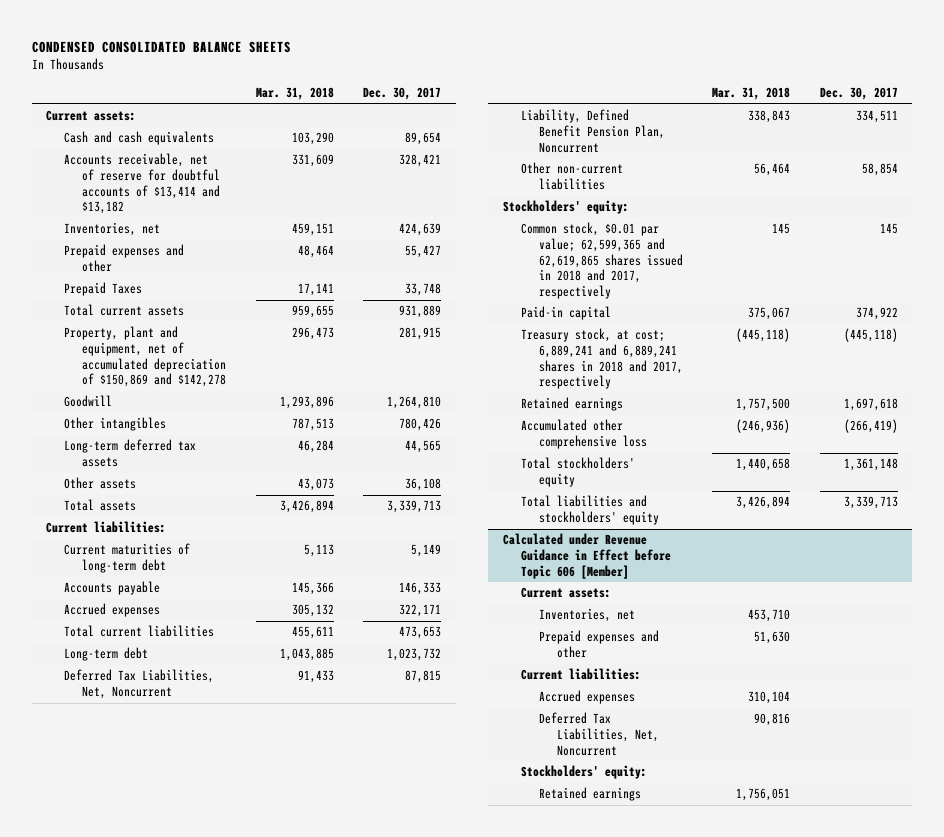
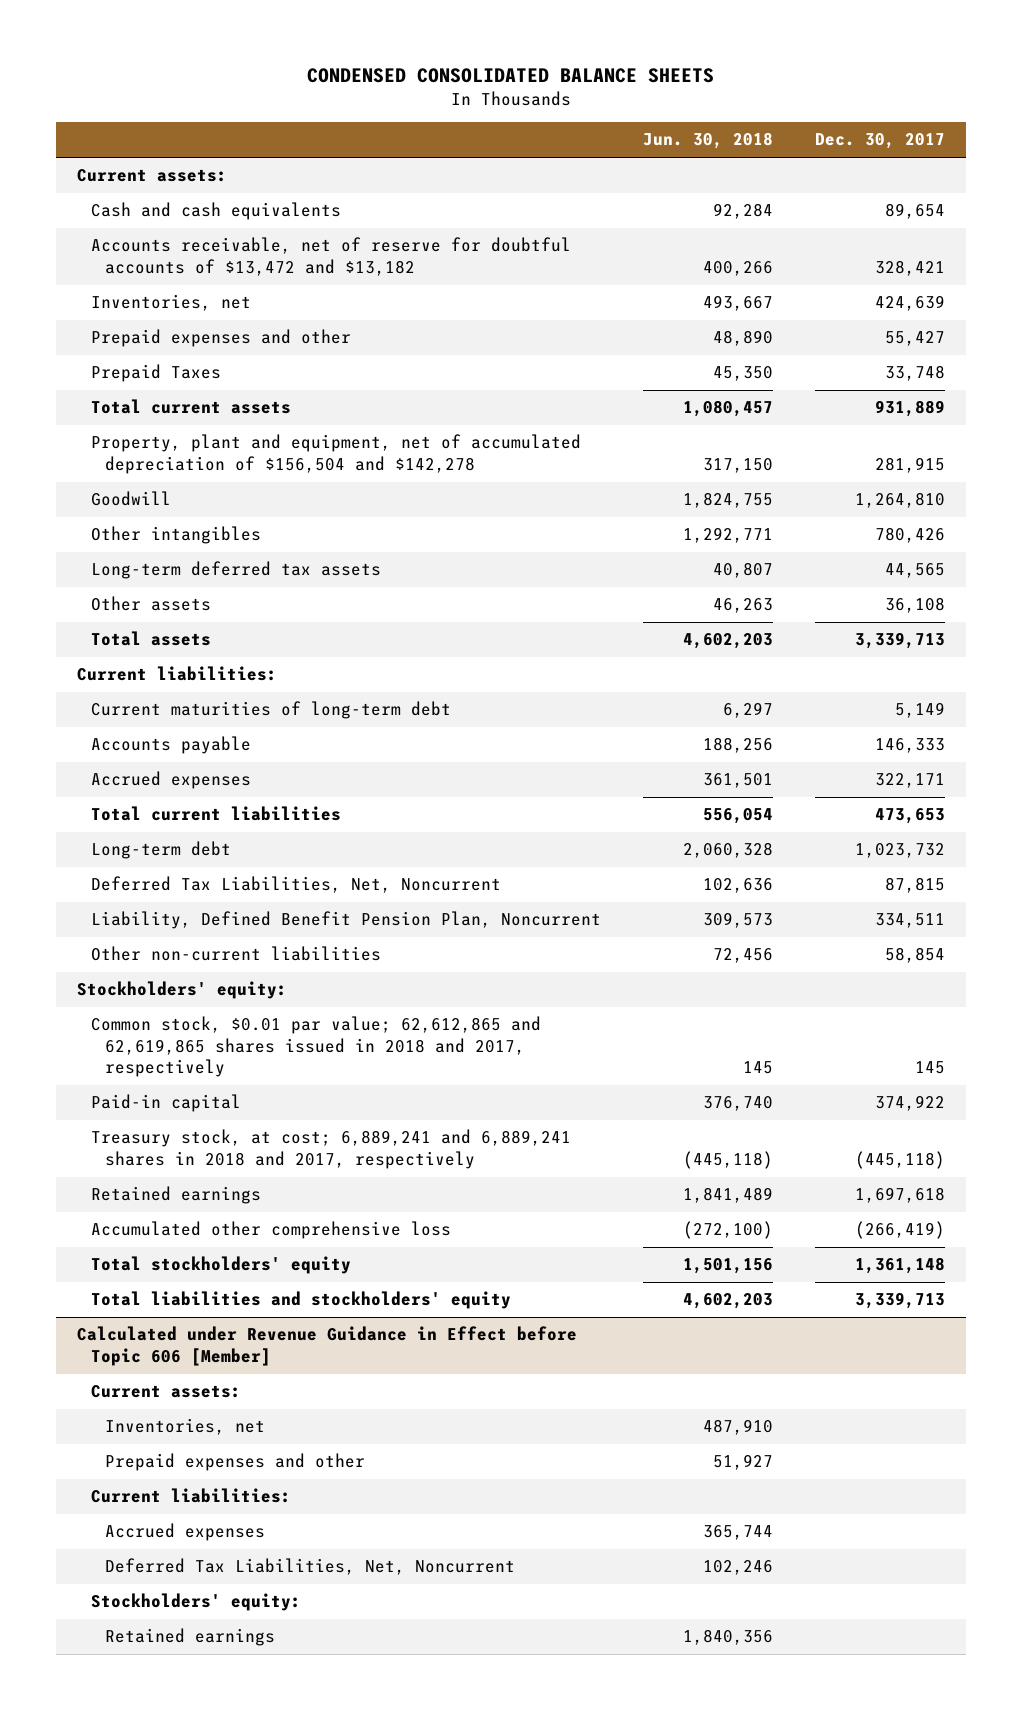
[255,87,334,101] Mar. 31, 2018 -> none
none -> [643,132,774,150] Jun. 30, 2018
[64,153,221,215] Accounts receivable, net of reserve for doubtful accounts of $13,414 and $13,182 -> [91,237,572,276] Accounts receivable, net of reserve for doubtful accounts of $13,472 and $13,182
[64,326,227,388] Property, plant and equipment, net of accumulated depreciation of $150,869 and $142,278 -> [91,434,582,474] Property, plant and equipment, net of accumulated depreciation of $156,504 and $142,278
[520,222,683,299] Common stock, $0.01 par value; 62,599,365 and 62,619,865 shares issued in 2018 and 2017, respectively -> [91,1016,542,1078] Common stock, $0.01 par value; 62,612,865 and 62,619,865 shares issued in 2018 and 2017, respectively

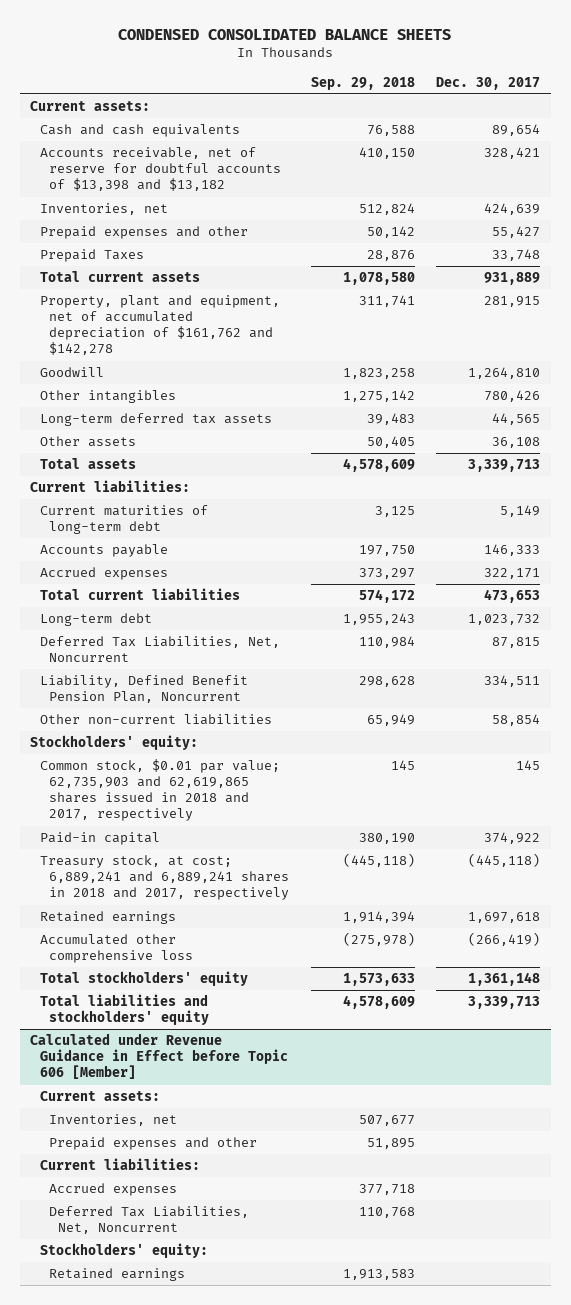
[643,132,774,150] Jun. 30, 2018 -> none
none -> [310,76,415,90] Sep. 29, 2018
[91,237,572,276] Accounts receivable, net of reserve for doubtful accounts of $13,472 and $13,182 -> [39,147,282,192] Accounts receivable, net of reserve for doubtful accounts of $13,398 and $13,182
[91,434,582,474] Property, plant and equipment, net of accumulated depreciation of $156,504 and $142,278 -> [39,295,280,356] Property, plant and equipment, net of accumulated depreciation of $161,762 and $142,278
[91,1016,542,1078] Common stock, $0.01 par value; 62,612,865 and 62,619,865 shares issued in 2018 and 2017, respectively -> [39,759,280,822] Common stock, $0.01 par value; 62,735,903 and 62,619,865 shares issued in 2018 and 2017, respectively

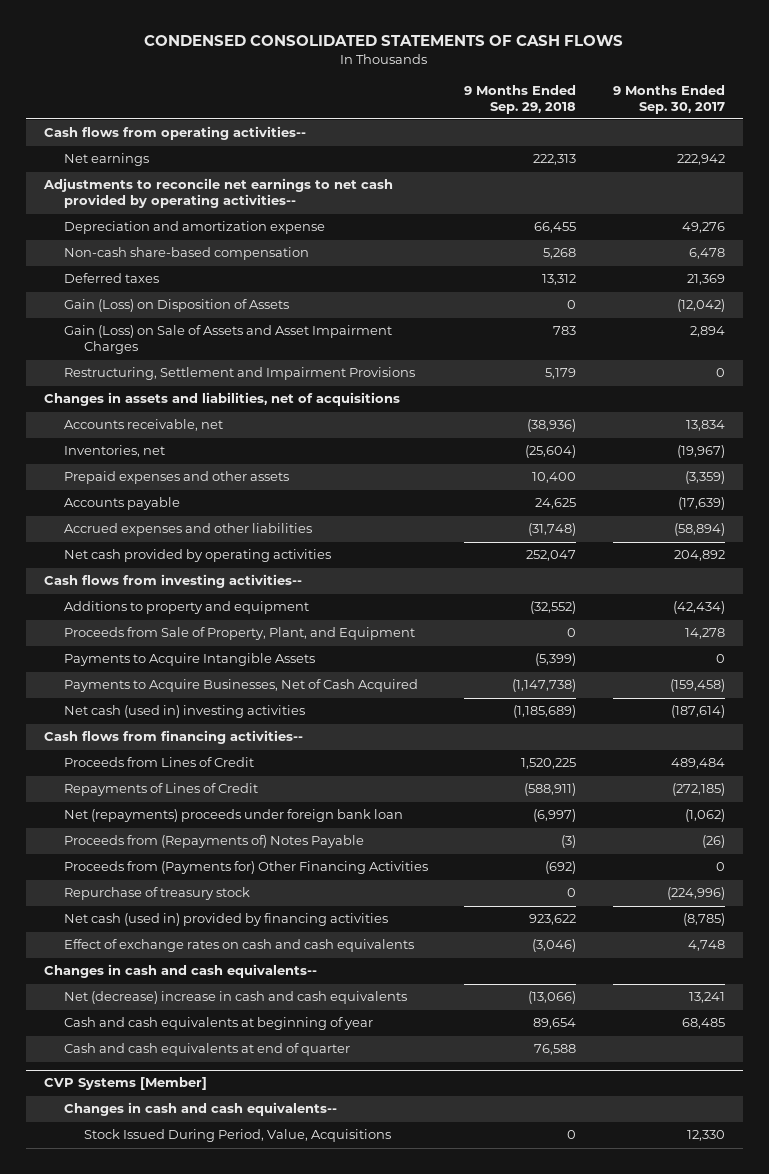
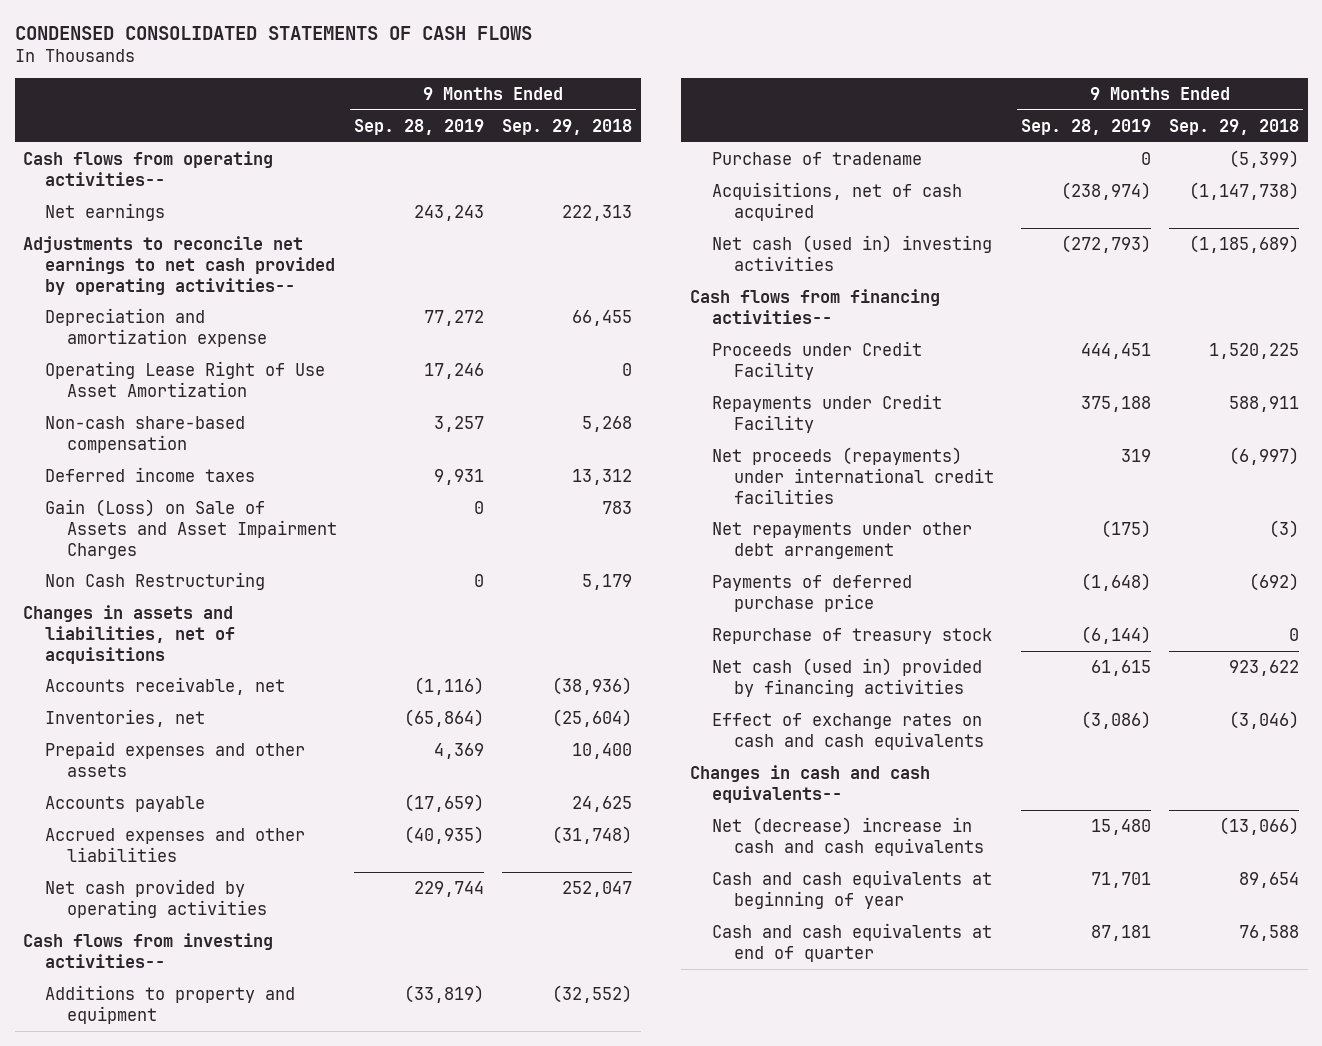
[612,84,725,114] 9 Months Ended Sep. 30, 2017 -> none
none -> [354,118,485,135] Sep. 28, 2019
none -> [45,360,326,397] Operating Lease Right of Use Asset Amortization
[64,299,290,313] Gain (Loss) on Disposition of Assets -> none
[64,273,160,284] Deferred taxes -> [45,466,256,482] Deferred income taxes
[64,367,416,381] Restructuring, Settlement and Impairment Provisions -> [45,571,266,590] Non Cash Restructuring
[64,627,416,641] Proceeds from Sale of Property, Plant, and Equipment -> none
[64,653,316,667] Payments to Acquire Intangible Assets -> [711,151,922,165] Purchase of tradename
[64,679,419,693] Payments to Acquire Businesses, Net of Cash Acquired -> [711,181,962,221] Acquisitions, net of cash acquired
[64,757,255,768] Proceeds from Lines of Credit -> [711,340,922,380] Proceeds under Credit Facility
[64,783,259,797] Repayments of Lines of Credit -> [711,393,942,433] Repayments under Credit Facility
[524,783,577,797] (588,911) -> [1228,395,1299,412] 588,911
[64,809,404,823] Net (repayments) proceeds under foreign bank loan -> [711,446,994,504] Net proceeds (repayments) under international credit facilities
[64,835,365,849] Proceeds from (Repayments of) Notes Payable -> [711,521,972,559] Net repayments under other debt arrangement
[64,861,429,875] Proceeds from (Payments for) Other Financing Activities -> [711,574,912,612] Payments of deferred purchase price
[44,1077,208,1091] CVP Systems [Member] -> none
[64,1102,338,1117] Changes in cash and cash equivalents-- -> none
[83,1129,391,1143] Stock Issued During Period, Value, Acquisitions -> none

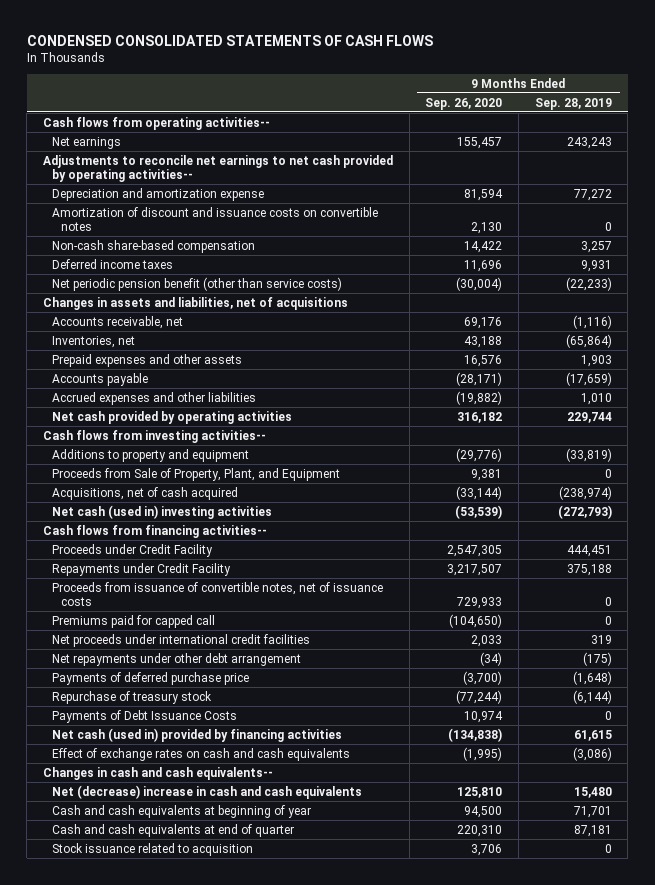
[501,118,632,135] Sep. 29, 2018 -> none
none -> [425,97,503,110] Sep. 26, 2020
[45,360,326,397] Operating Lease Right of Use Asset Amortization -> none
none -> [51,206,378,231] Amortization of discount and issuance costs on convertible notes
[45,498,337,559] Gain (Loss) on Sale of Assets and Asset Impairment Charges -> none
[45,571,266,590] Non Cash Restructuring -> none
none -> [51,276,342,291] Net periodic pension benefit (other than service costs)
[434,742,485,759] 4,369 -> [580,354,612,367] 1,903
[404,825,485,844] (40,935) -> [580,392,612,405] 1,010
[711,151,922,165] Purchase of tradename -> none
none -> [51,467,340,481] Proceeds from Sale of Property, Plant, and Equipment
none -> [51,581,383,606] Proceeds from issuance of convertible notes, net of issuance costs
none -> [51,614,215,628] Premiums paid for capped call
[711,446,994,504] Net proceeds (repayments) under international credit facilities -> [51,633,310,647] Net proceeds under international credit facilities
none -> [51,709,237,723] Payments of Debt Issuance Costs
none -> [51,842,253,856] Stock issuance related to acquisition

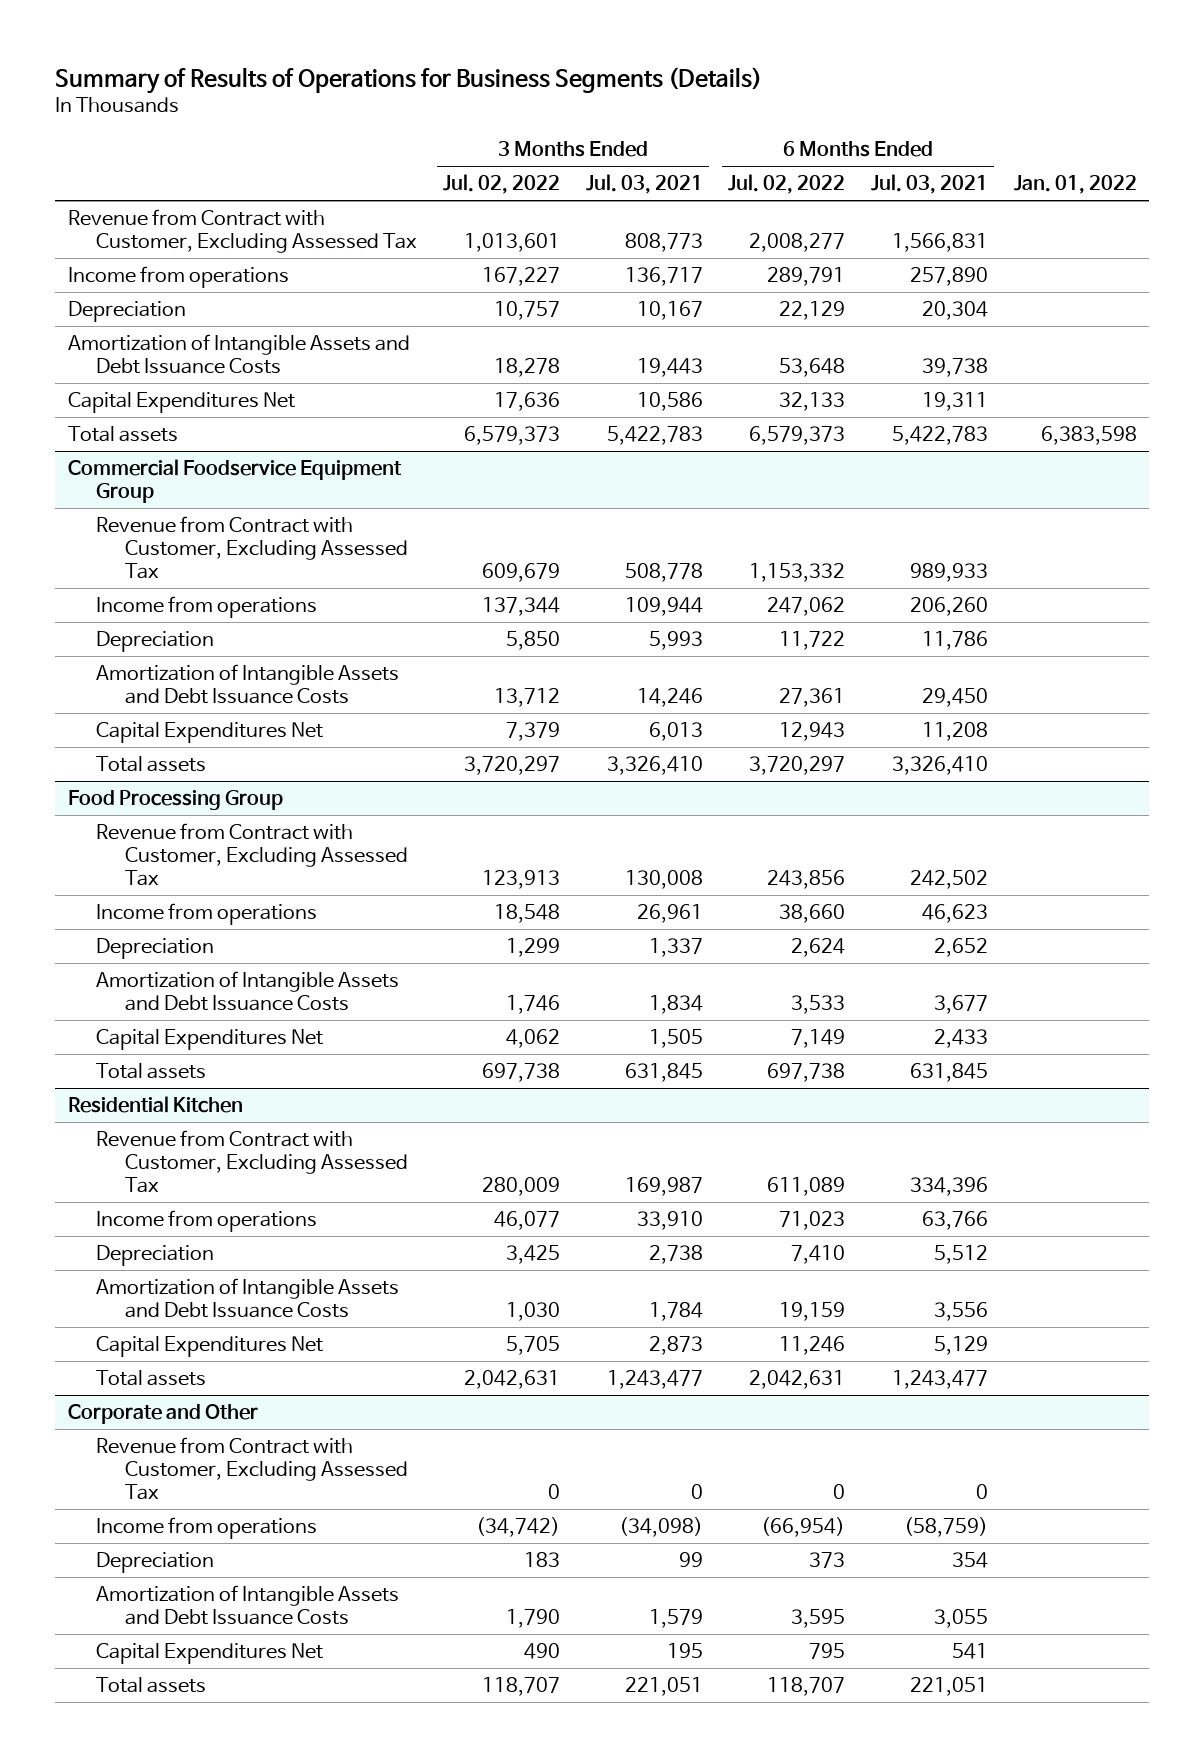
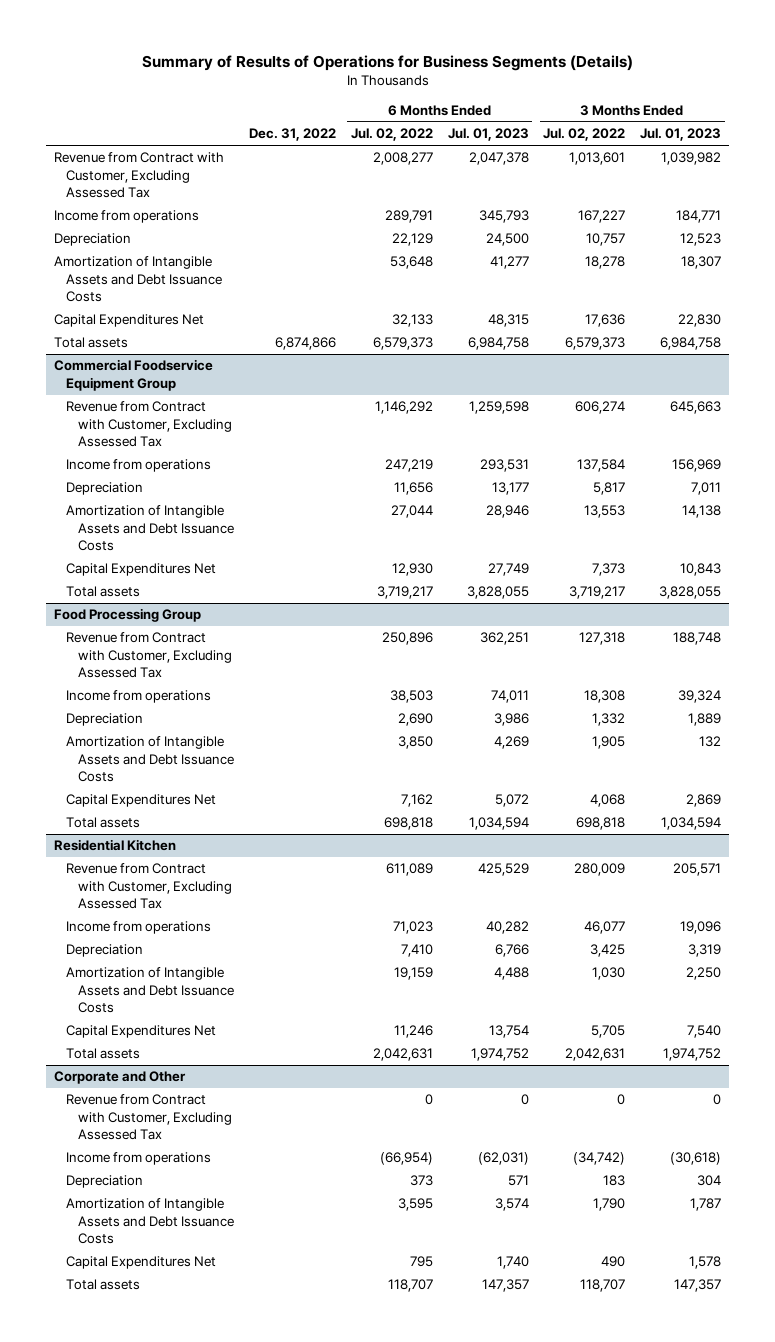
[585,174,703,195] Jul. 03, 2021 -> none
[870,174,988,195] Jul. 03, 2021 -> none
[1013,175,1137,195] Jan. 01, 2022 -> none
none -> [248,128,336,142] Dec. 31, 2022
none -> [447,128,529,142] Jul. 01, 2023
none -> [640,128,722,142] Jul. 01, 2023
[482,563,561,583] 609,679 -> [575,401,626,415] 606,274
[749,563,846,583] 1,153,332 -> [374,401,433,415] 1,146,292
[482,597,561,617] 137,344 -> [577,459,626,473] 137,584
[767,597,846,617] 247,062 -> [384,459,433,473] 247,219
[506,631,561,651] 5,850 -> [593,482,626,496] 5,817
[779,631,846,651] 11,722 -> [393,482,433,496] 11,656
[494,688,561,708] 13,712 -> [584,505,626,519] 13,553
[779,688,846,708] 27,361 -> [390,505,433,519] 27,044
[506,722,561,742] 7,379 -> [592,563,626,577] 7,373
[779,722,846,742] 12,943 -> [391,563,433,577] 12,930
[464,756,561,776] 3,720,297 -> [569,586,626,600] 3,719,217
[749,756,846,776] 3,720,297 -> [376,586,433,600] 3,719,217
[482,870,561,890] 123,913 -> [579,632,626,646] 127,318
[767,870,846,890] 243,856 -> [381,632,433,646] 250,896
[494,904,561,924] 18,548 -> [584,690,626,704] 18,308
[779,904,846,924] 38,660 -> [389,690,433,704] 38,503
[506,938,561,958] 1,299 -> [592,713,626,727] 1,332
[791,938,846,958] 2,624 -> [397,713,433,727] 2,690
[506,995,561,1015] 1,746 -> [592,736,626,750] 1,905
[791,995,846,1015] 3,533 -> [397,736,433,750] 3,850
[506,1029,561,1049] 4,062 -> [590,794,626,808] 4,068
[791,1029,846,1049] 7,149 -> [400,794,433,808] 7,162
[482,1063,561,1083] 697,738 -> [576,817,626,831] 698,818
[767,1063,846,1083] 697,738 -> [383,817,433,831] 698,818

